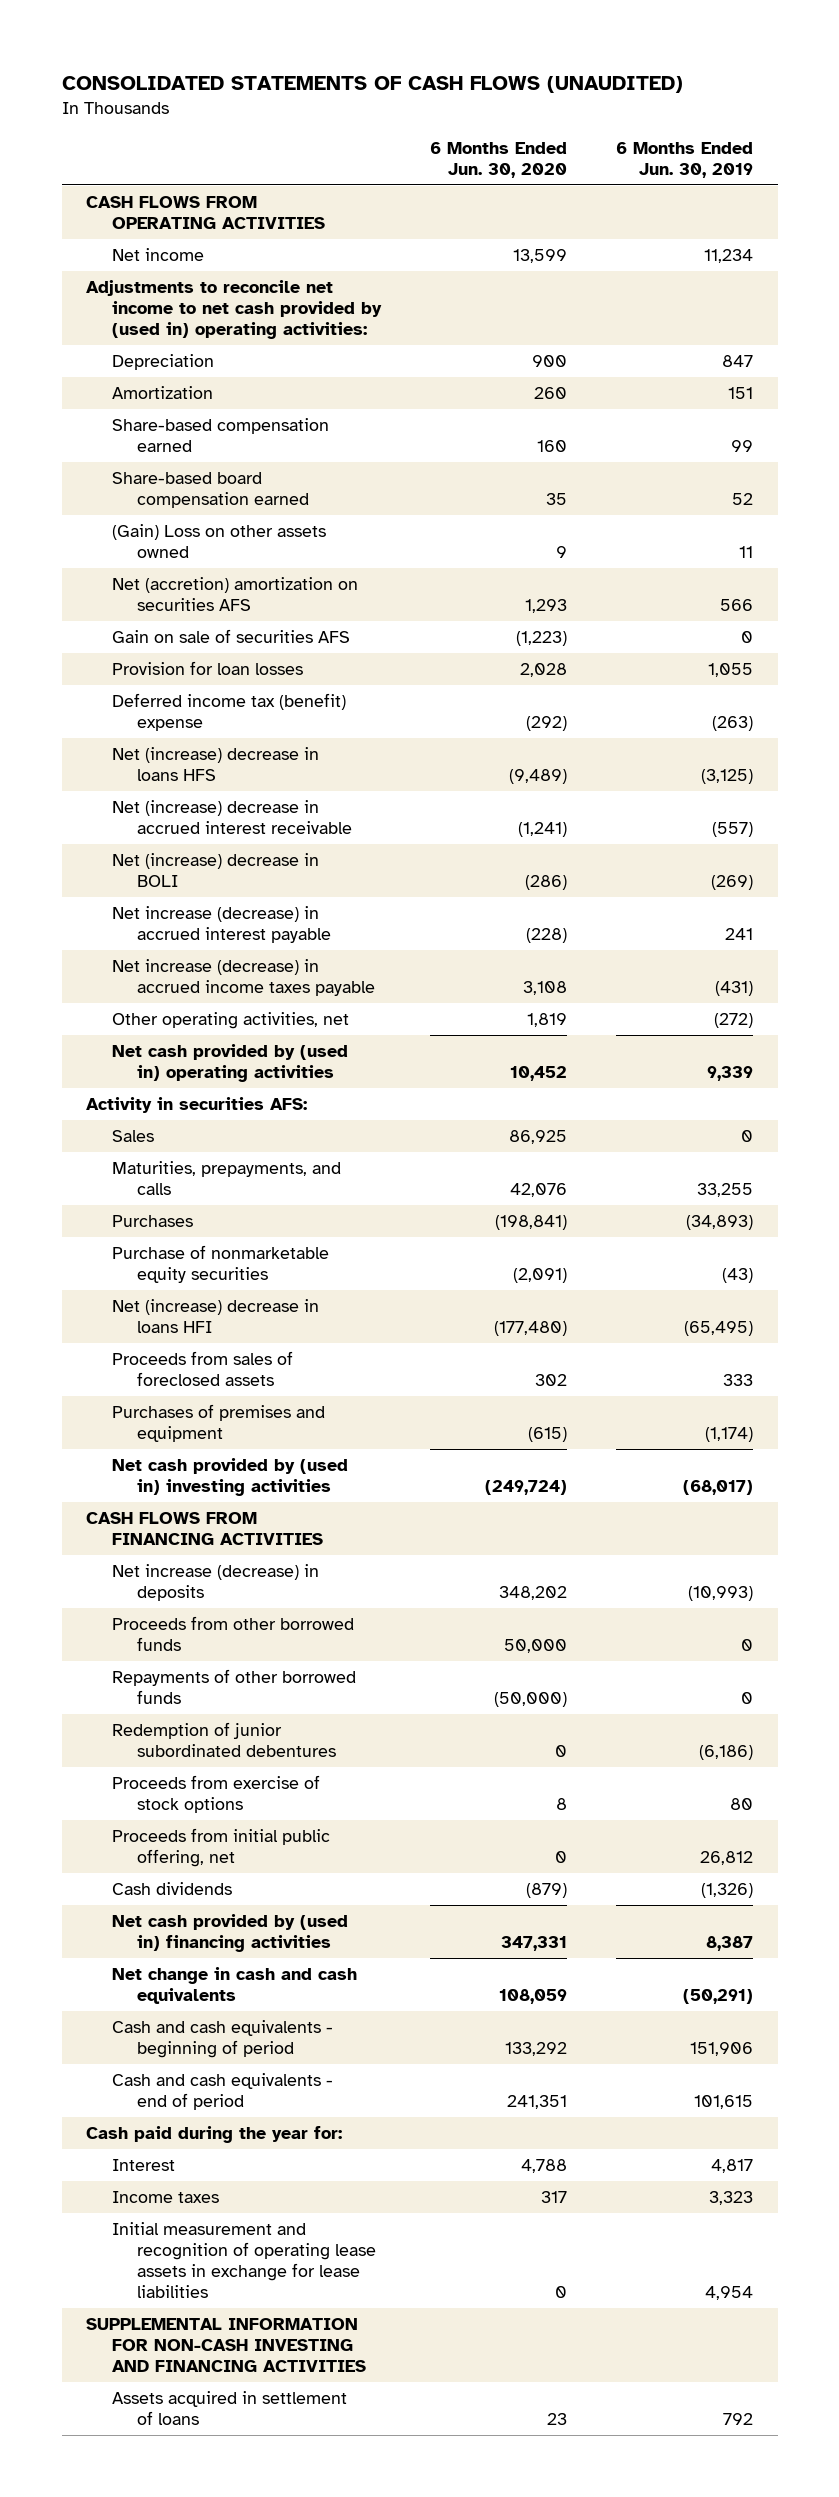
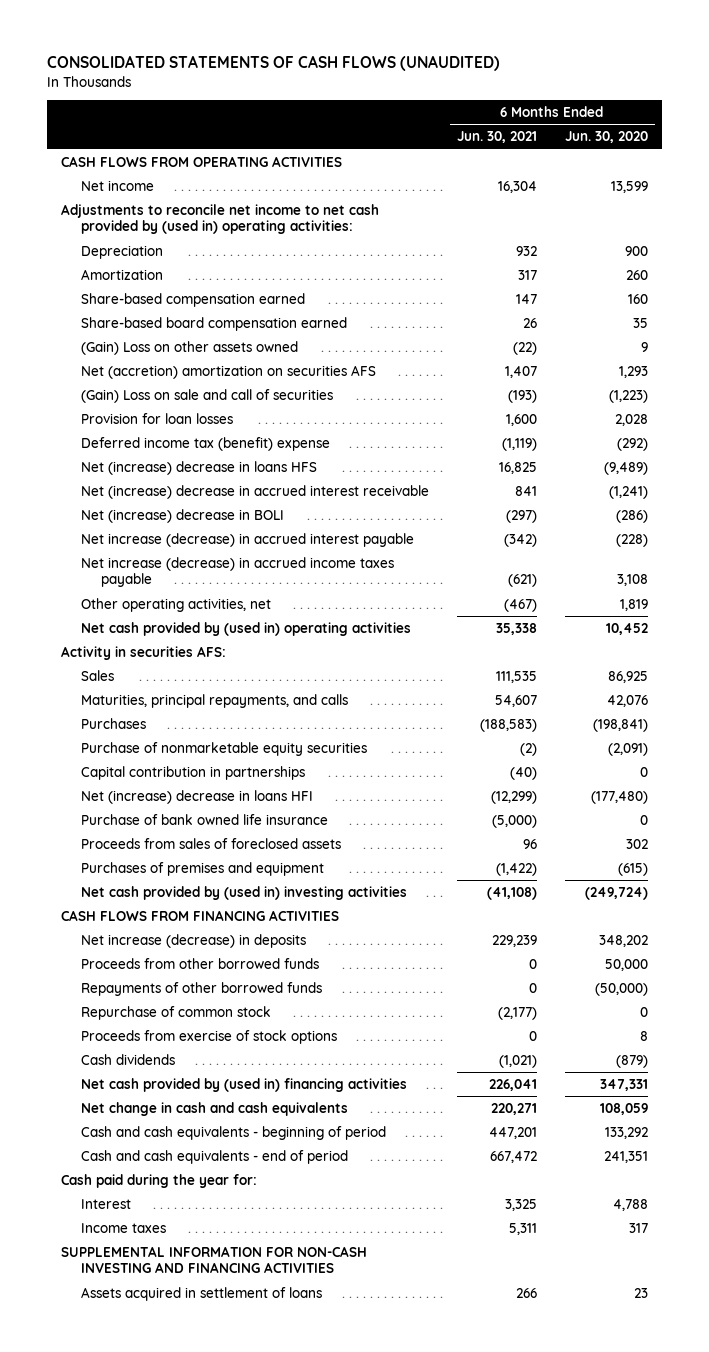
[615,142,753,178] 6 Months Ended Jun. 30, 2019 -> none
none -> [456,131,537,144] Jun. 30, 2021
[111,629,350,644] Gain on sale of securities AFS -> [81,388,334,403] (Gain) Loss on sale and call of securities
[111,1161,341,1196] Maturities, prepayments, and calls -> [81,693,349,708] Maturities, principal repayments, and calls
none -> [81,765,306,780] Capital contribution in partnerships
none -> [81,813,329,825] Purchase of bank owned life insurance
[111,1722,336,1758] Redemption of junior subordinated debentures -> none
none -> [81,1005,272,1020] Repurchase of common stock
[111,1828,330,1868] Proceeds from initial public offering, net -> none
[111,2222,376,2298] Initial measurement and recognition of operating lease assets in exchange for lease liabilities -> none

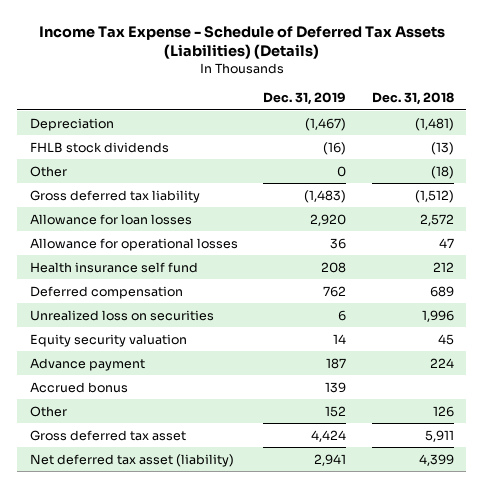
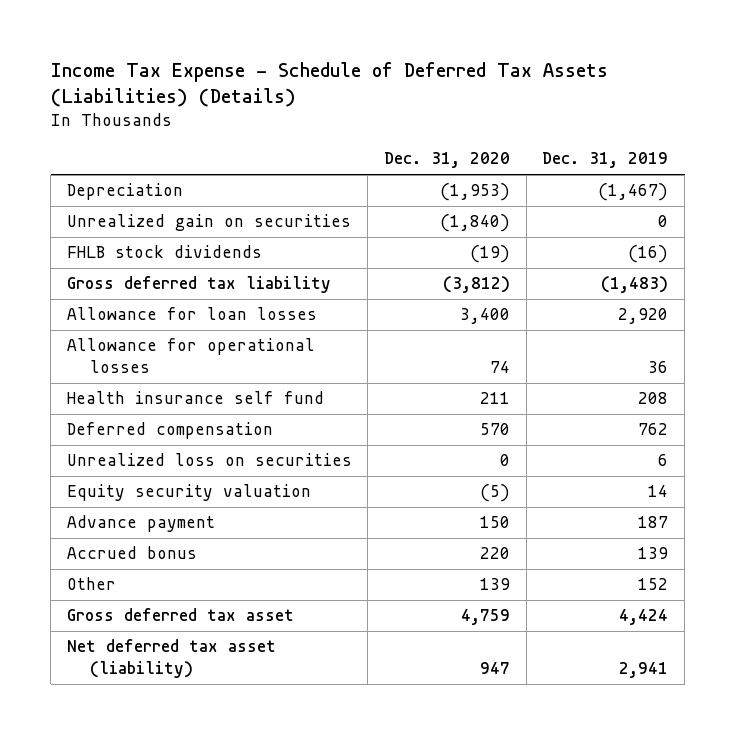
[371,92,454,106] Dec. 31, 2018 -> none
none -> [384,152,511,169] Dec. 31, 2020
none -> [66,214,351,232] Unrealized gain on securities
[29,165,67,177] Other -> none

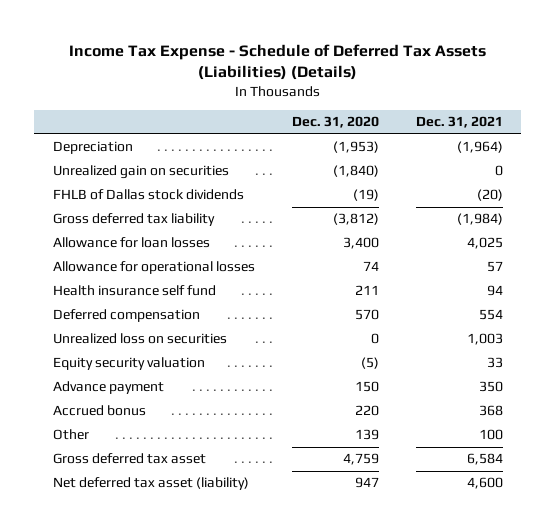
[542,152,669,169] Dec. 31, 2019 -> none
none -> [415,116,503,129] Dec. 31, 2021
[66,245,262,259] FHLB stock dividends -> [52,189,244,201] FHLB of Dallas stock dividends

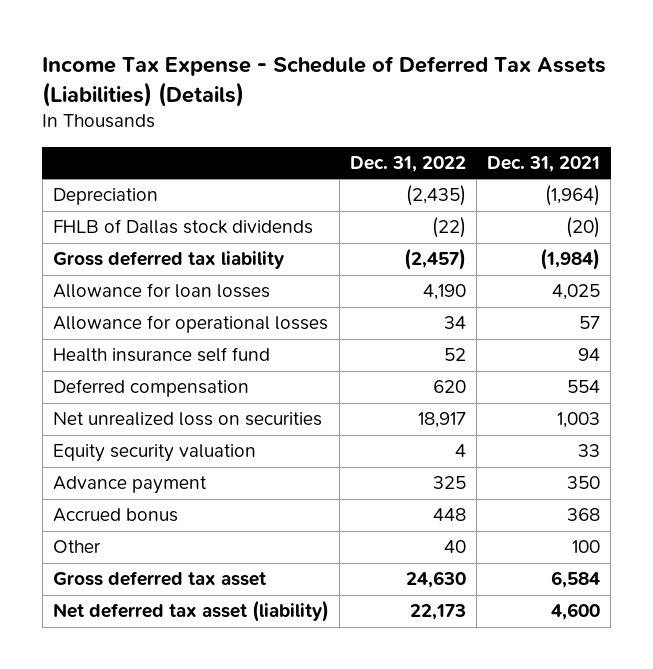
[291,116,379,129] Dec. 31, 2020 -> none
none -> [350,155,467,172] Dec. 31, 2022
[52,165,229,180] Unrealized gain on securities -> none
[52,333,227,345] Unrealized loss on securities -> [53,412,323,427] Net unrealized loss on securities

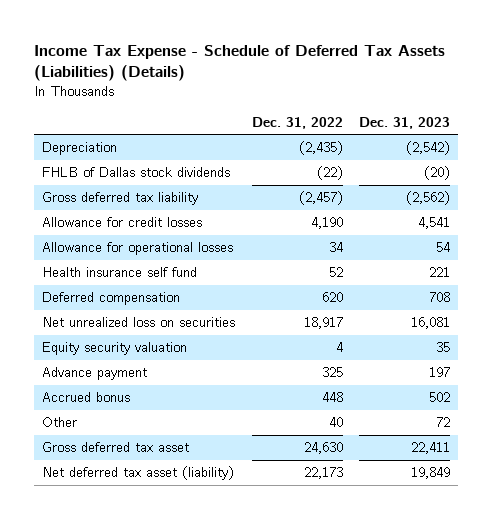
[487,155,601,172] Dec. 31, 2021 -> none
none -> [359,116,451,129] Dec. 31, 2023
[53,283,271,299] Allowance for loan losses -> [42,217,203,228] Allowance for credit losses

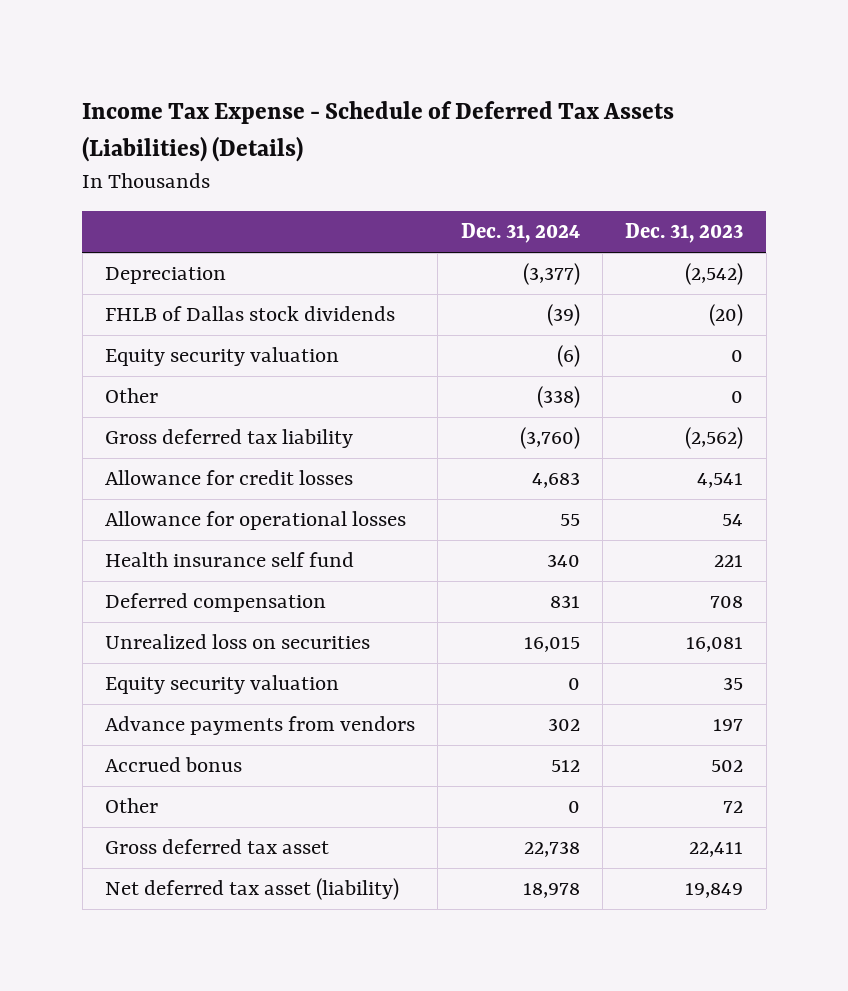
[251,116,343,129] Dec. 31, 2022 -> none
none -> [460,223,580,244] Dec. 31, 2024
none -> [105,347,340,367] Equity security valuation
none -> [105,388,159,404] Other
[42,317,236,328] Net unrealized loss on securities -> [105,634,371,650] Unrealized loss on securities
[42,367,148,381] Advance payment -> [105,716,416,736] Advance payments from vendors

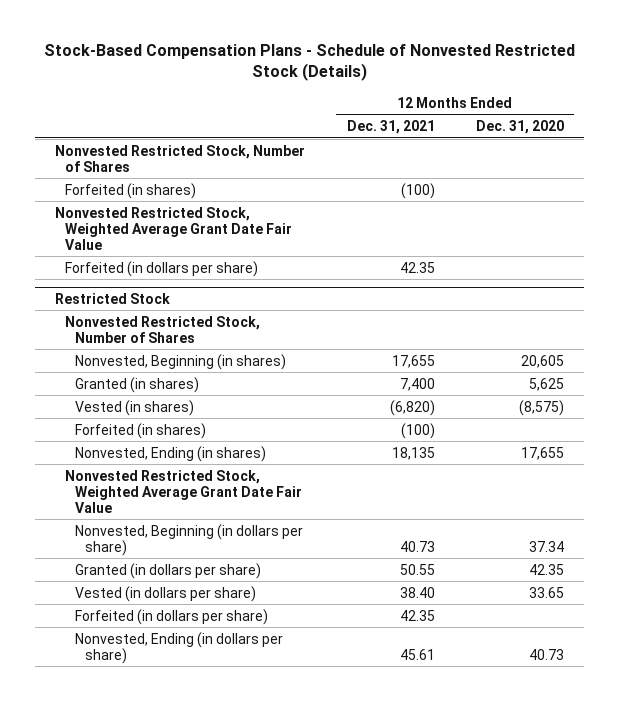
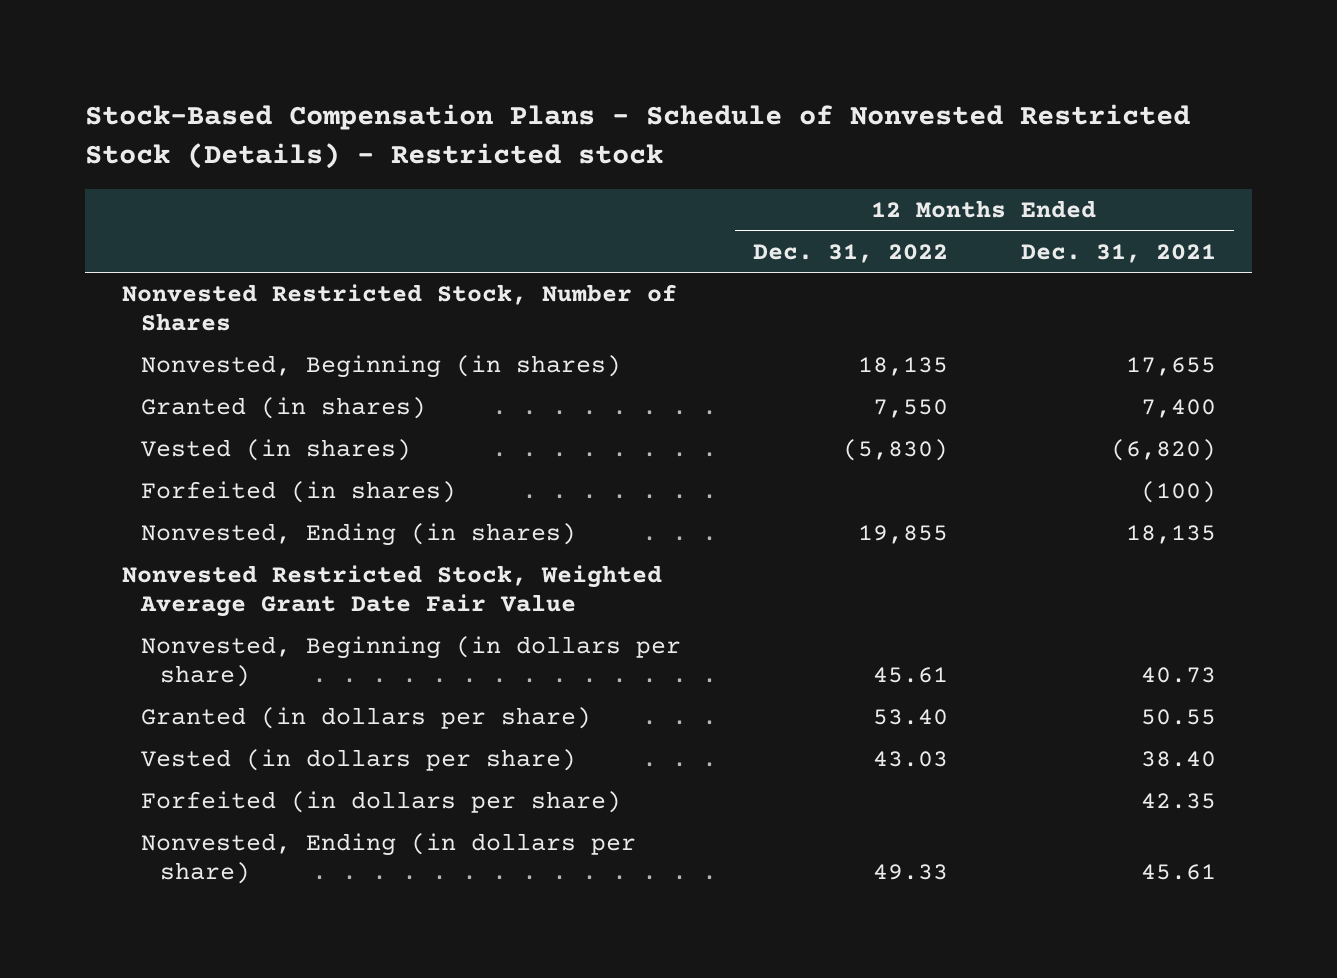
[43,44,575,82] Stock-Based Compensation Plans - Schedule of Nonvested Restricted Stock (Details) -> [85,104,1191,170] Stock-Based Compensation Plans - Schedule of Nonvested Restricted Stock (Details) - Restricted stock
[475,120,564,135] Dec. 31, 2020 -> none
none -> [753,243,949,263] Dec. 31, 2022
[65,182,197,199] Forfeited (in shares) -> none
[55,206,293,250] Nonvested Restricted Stock, Weighted Average Grant Date Fair Value -> none
[65,260,259,277] Forfeited (in dollars per share) -> none
[55,292,171,304] Restricted Stock -> none
[65,315,261,343] Nonvested Restricted Stock, Number of Shares -> none

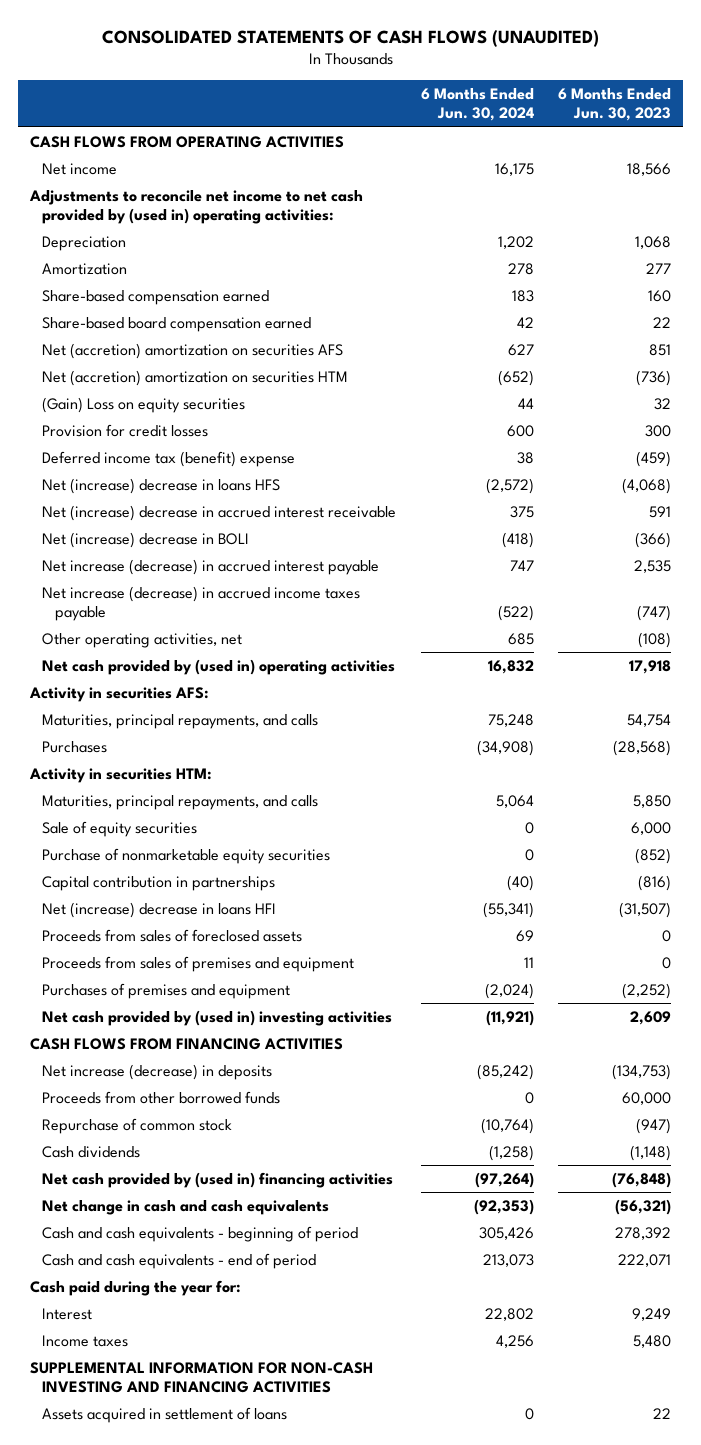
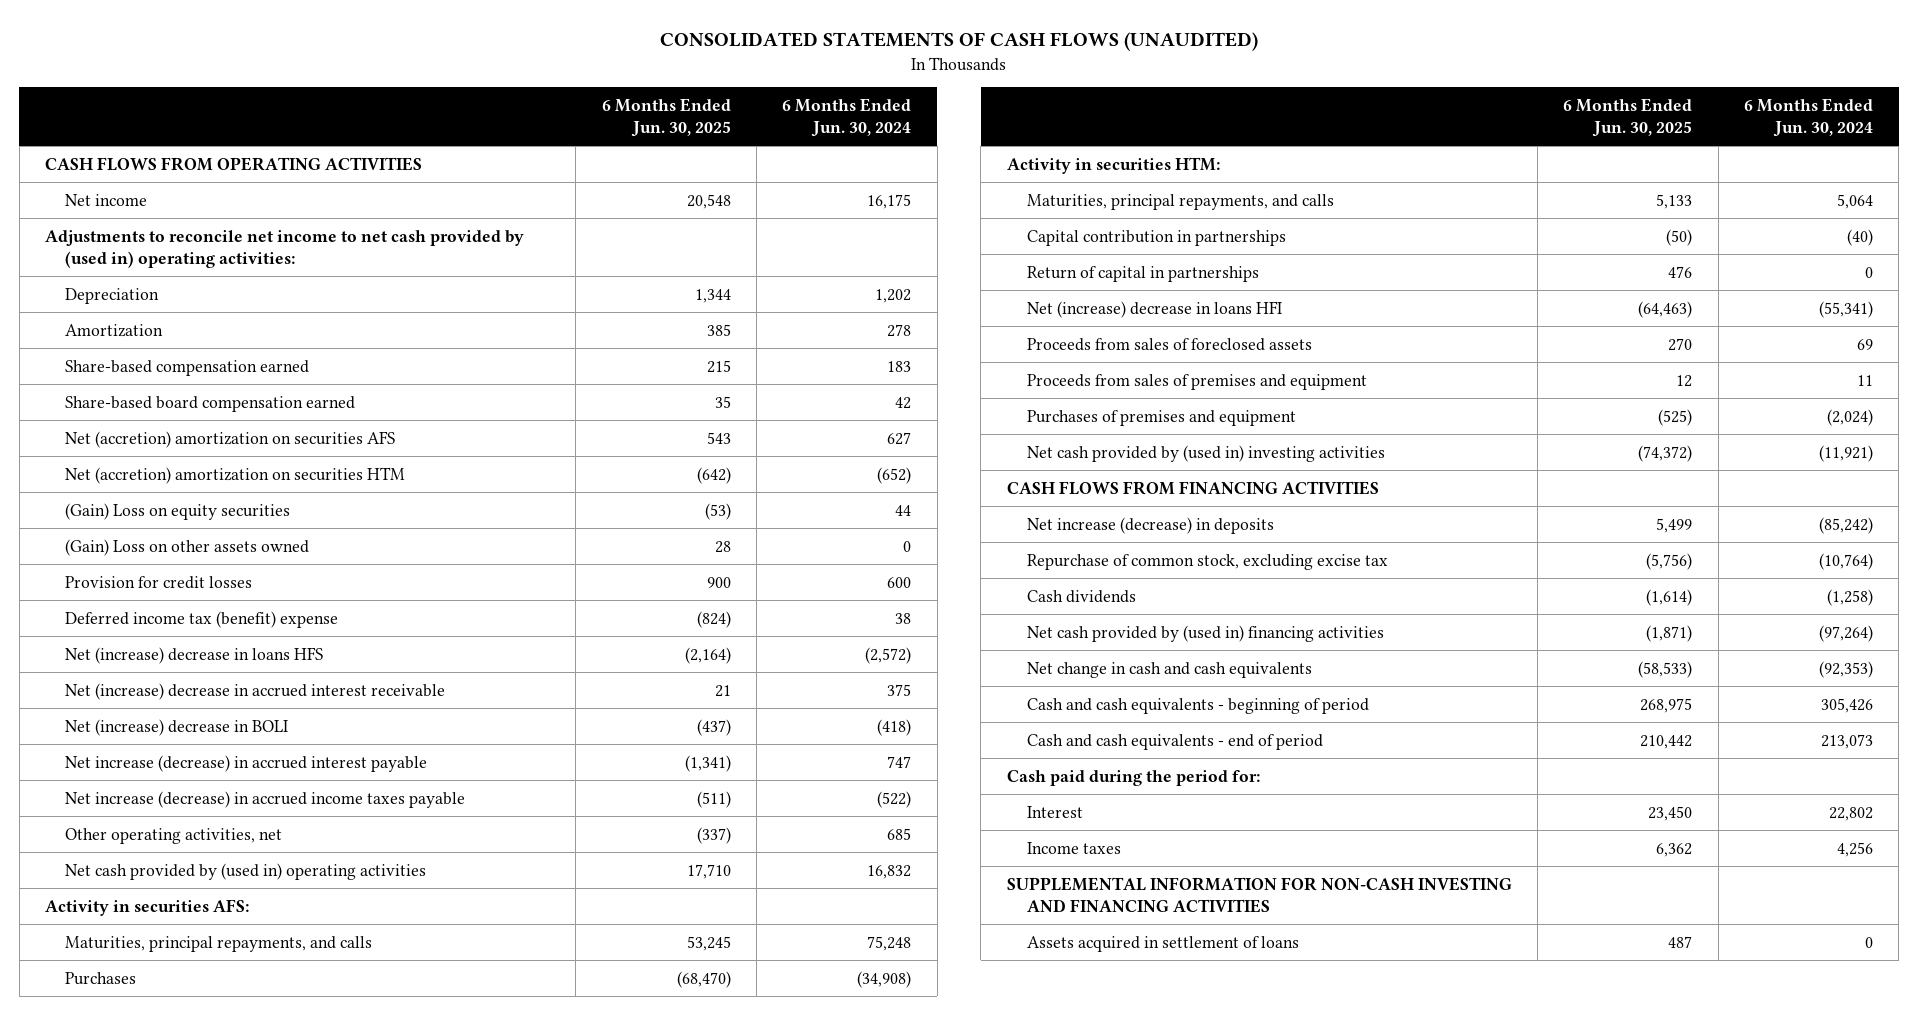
[558,88,672,122] 6 Months Ended Jun. 30, 2023 -> none
none -> [601,97,731,137] 6 Months Ended Jun. 30, 2025
none -> [64,538,309,556] (Gain) Loss on other assets owned
[42,820,198,837] Sale of equity securities -> none
[42,847,331,864] Purchase of nonmarketable equity securities -> none
none -> [1026,265,1259,282] Return of capital in partnerships
[42,1090,281,1104] Proceeds from other borrowed funds -> none
[42,1117,233,1134] Repurchase of common stock -> [1026,553,1388,570] Repurchase of common stock, excluding excise tax
[30,1279,242,1296] Cash paid during the year for: -> [1006,769,1260,786] Cash paid during the period for:

